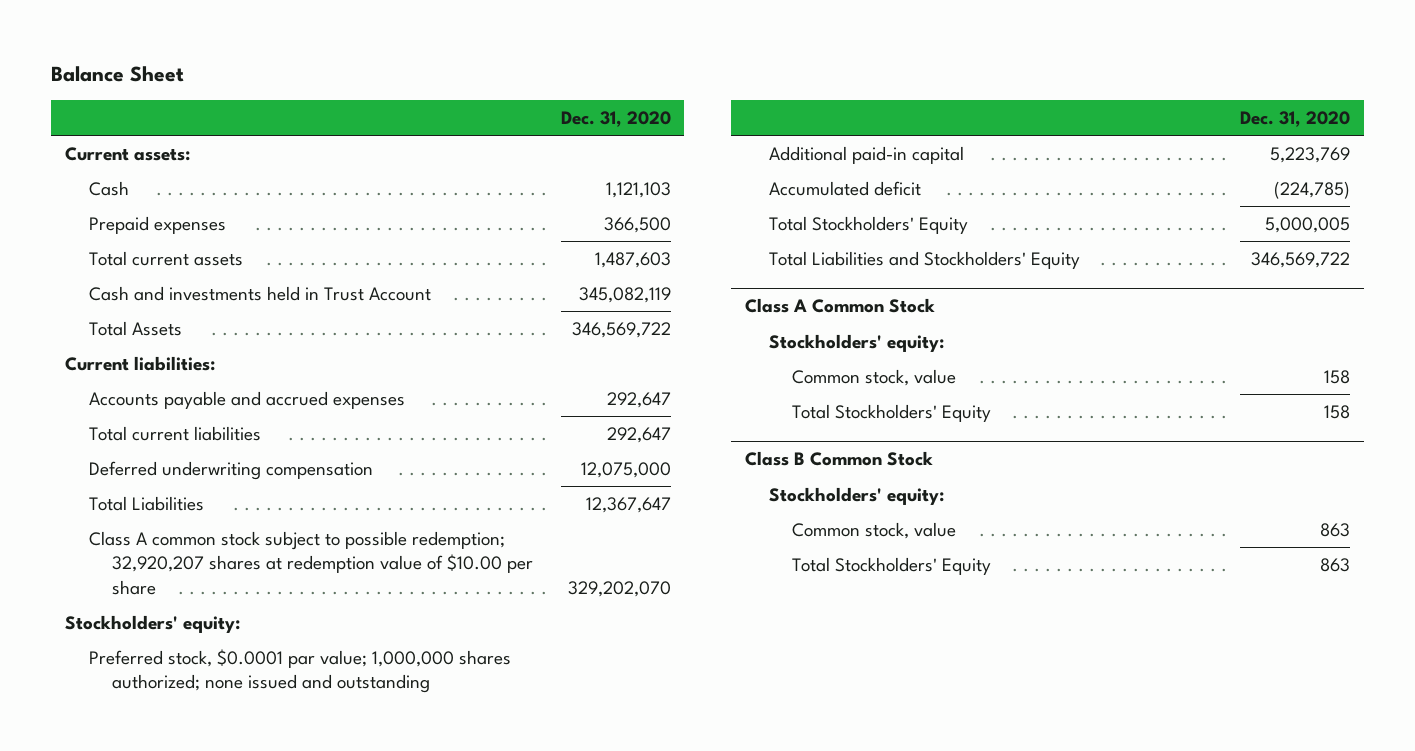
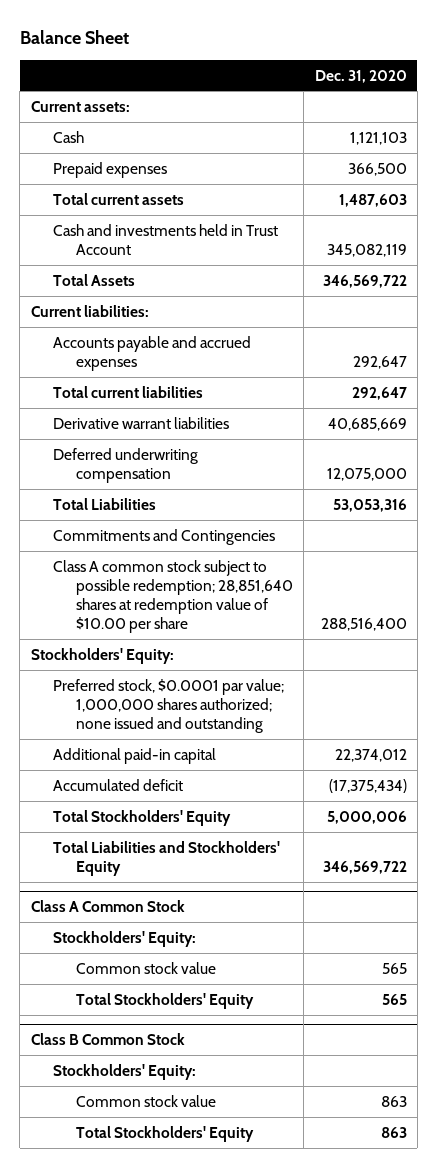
none -> [53,416,230,429] Derivative warrant liabilities
[585,496,671,513] 12,367,647 -> [332,498,407,512] 53,053,316
none -> [53,528,276,545] Commitments and Contingencies
[88,530,534,595] Class A common stock subject to possible redemption; 32,920,207 shares at redemption value of $10.00 per share -> [53,559,293,633] Class A common stock subject to possible redemption; 28,851,640 shares at redemption value of $10.00 per share
[567,580,671,597] 329,202,070 -> [320,617,407,631] 288,516,400
[64,614,240,633] Stockholders' equity: -> [30,647,174,664] Stockholders' Equity:
[1270,146,1351,163] 5,223,769 -> [334,748,407,762] 22,374,012
[1274,180,1351,199] (224,785) -> [328,778,407,793] (17,375,434)
[1265,216,1351,233] 5,000,005 -> [326,810,407,824] 5,000,006
[768,333,944,352] Stockholders' equity: -> [53,930,197,947] Stockholders' Equity:
[792,368,957,386] Common stock, value -> [75,961,216,974] Common stock value
[1324,369,1351,384] 158 -> [381,962,407,974] 565
[1324,404,1351,419] 158 -> [381,993,407,1005] 565
[768,486,944,505] Stockholders' equity: -> [53,1063,197,1080] Stockholders' Equity:
[792,521,957,539] Common stock, value -> [75,1094,216,1107] Common stock value

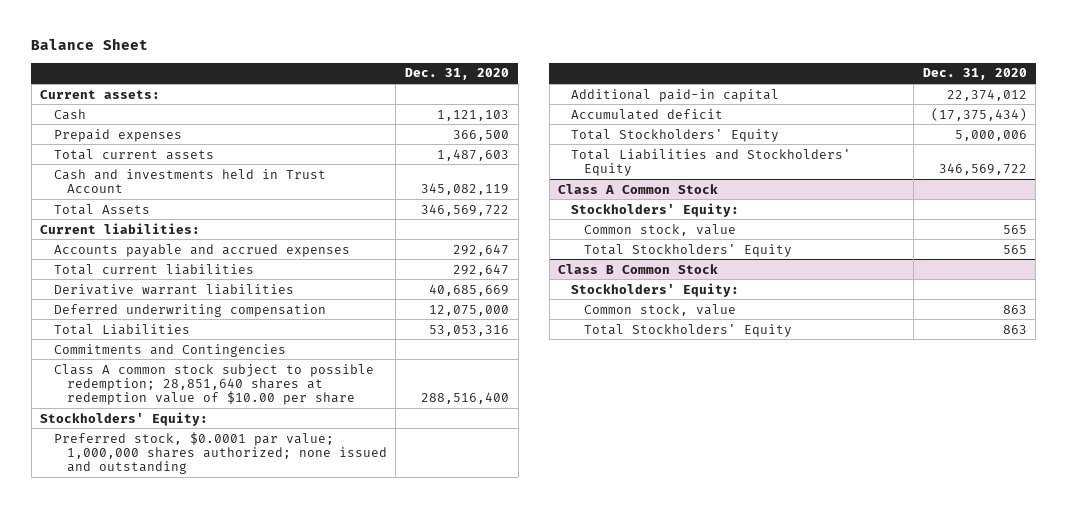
[75,961,216,974] Common stock value -> [584,223,737,236] Common stock, value
[75,1094,216,1107] Common stock value -> [584,303,737,316] Common stock, value

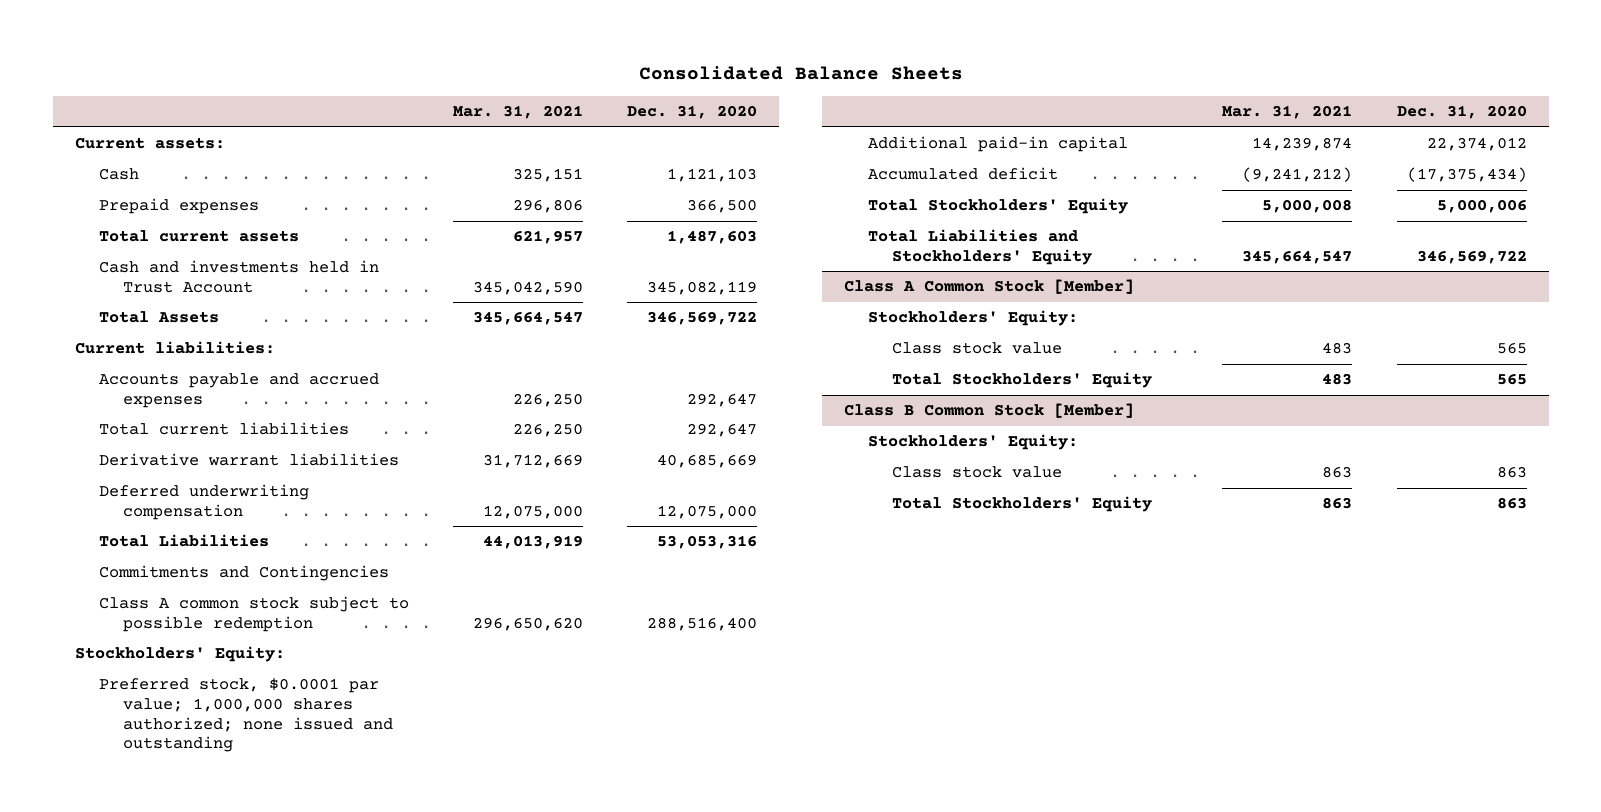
[31,38,149,51] Balance Sheet -> [638,65,963,80] Consolidated Balance Sheets
none -> [453,105,584,120] Mar. 31, 2021
[53,363,374,406] Class A common stock subject to possible redemption; 28,851,640 shares at redemption value of $10.00 per share -> [98,596,409,632] Class A common stock subject to possible redemption
[558,183,719,194] Class A Common Stock -> [843,279,1134,295] Class A Common Stock [Member]
[584,223,737,236] Common stock, value -> [892,342,1063,355] Class stock value
[558,263,719,274] Class B Common Stock -> [843,403,1134,419] Class B Common Stock [Member]
[584,303,737,316] Common stock, value -> [892,466,1063,479] Class stock value

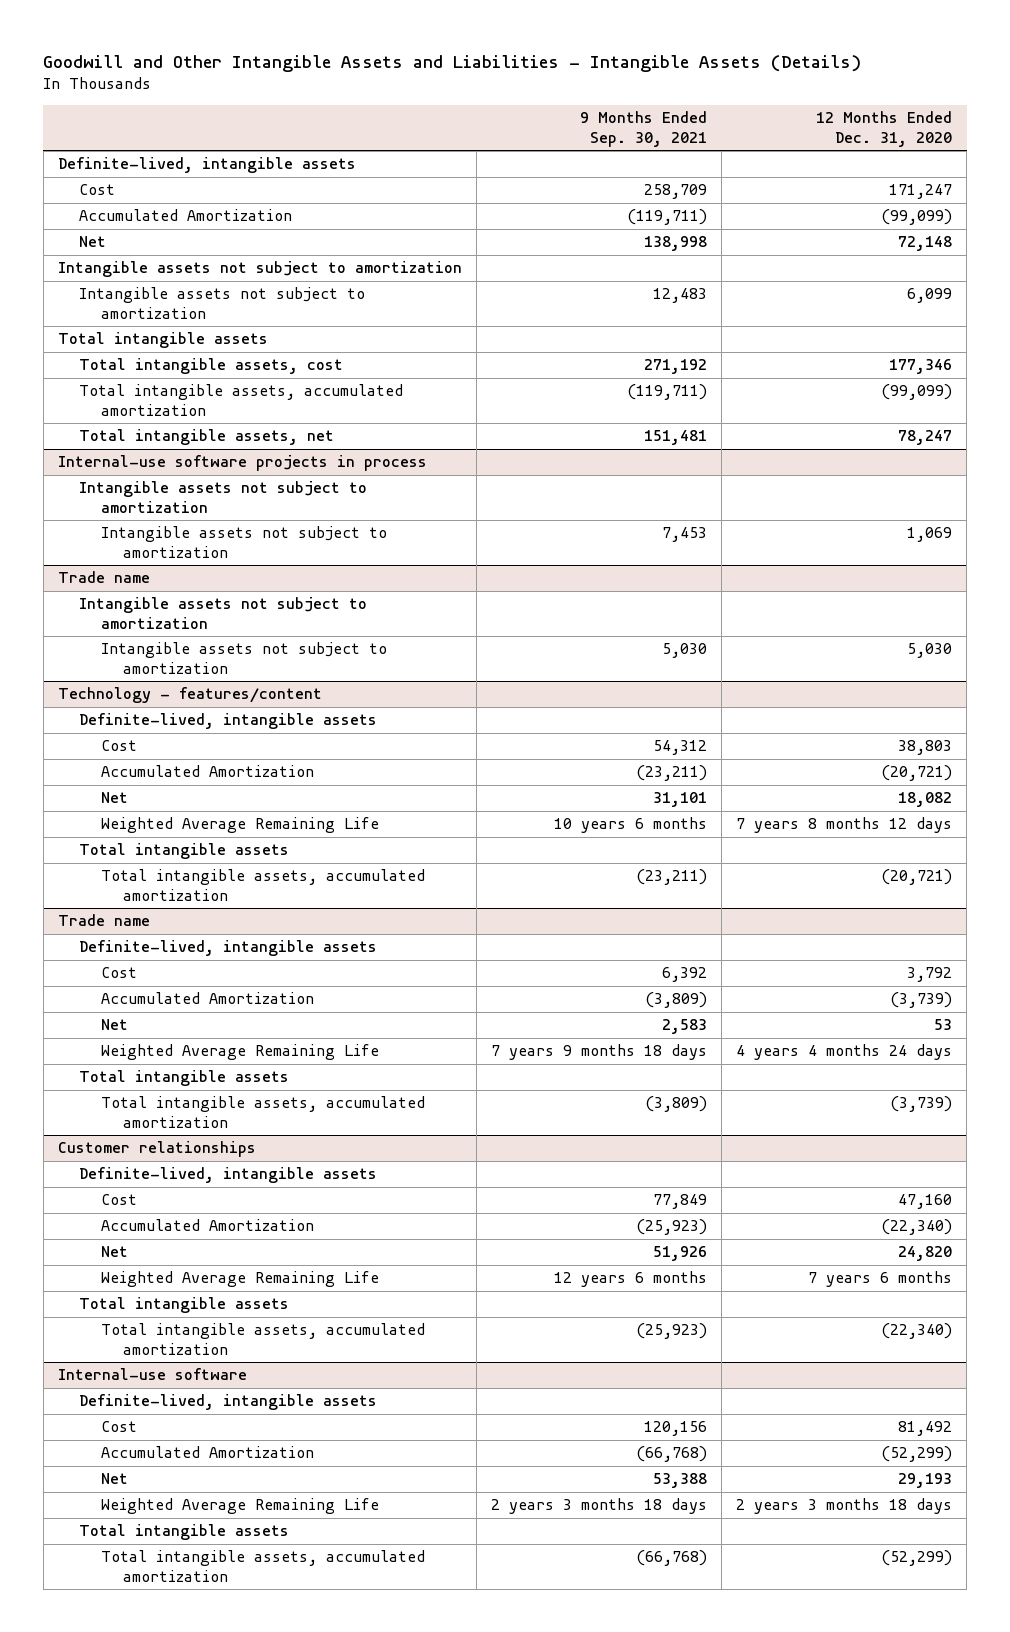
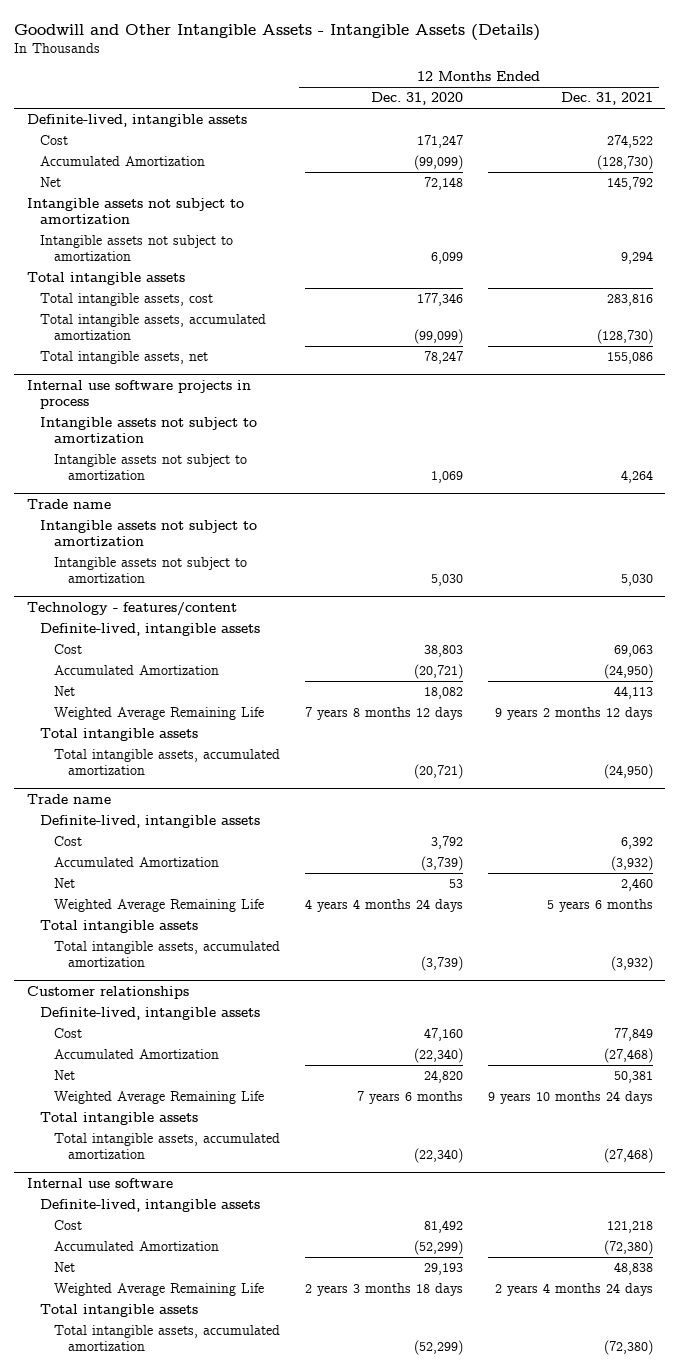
[43,54,862,72] Goodwill and Other Intangible Assets and Liabilities - Intangible Assets (Details) -> [14,23,541,41] Goodwill and Other Intangible Assets - Intangible Assets (Details)
[579,111,707,147] 9 Months Ended Sep. 30, 2021 -> none
none -> [560,92,653,106] Dec. 31, 2021
[57,455,427,472] Internal-use software projects in process -> [26,379,251,409] Internal use software projects in process
[57,1368,247,1381] Internal-use software -> [26,1177,173,1188] Internal use software

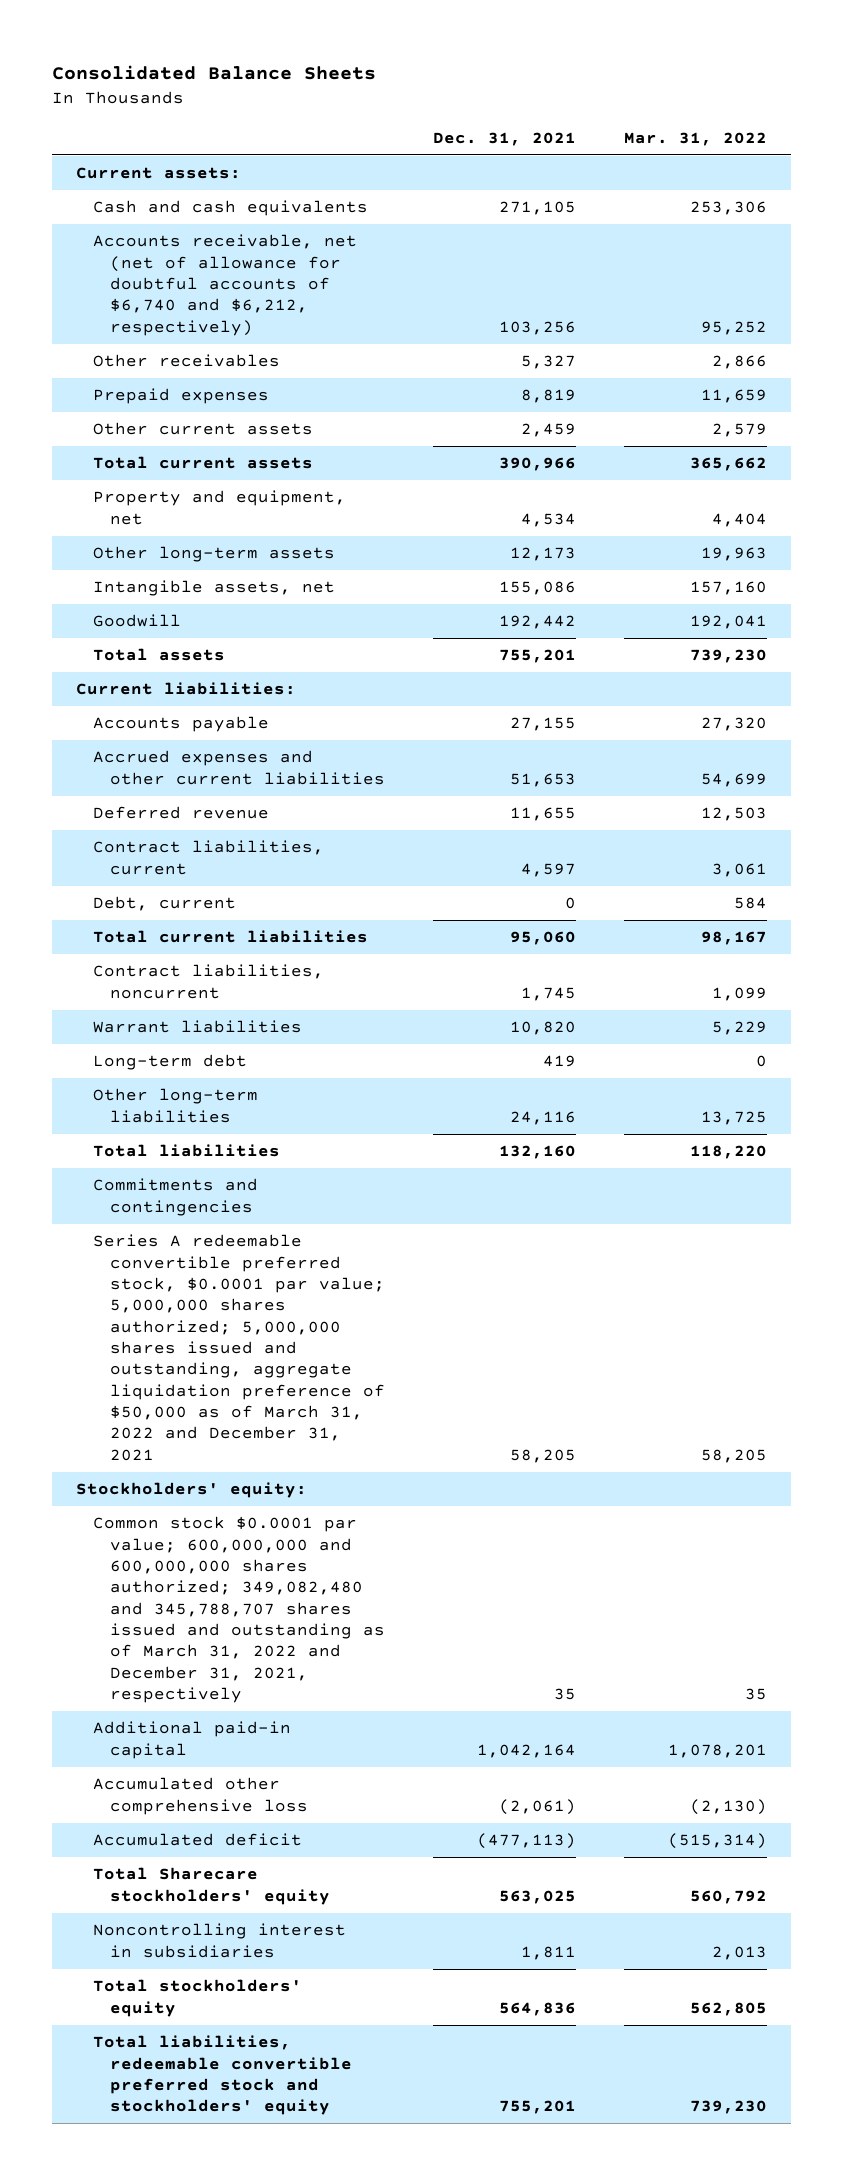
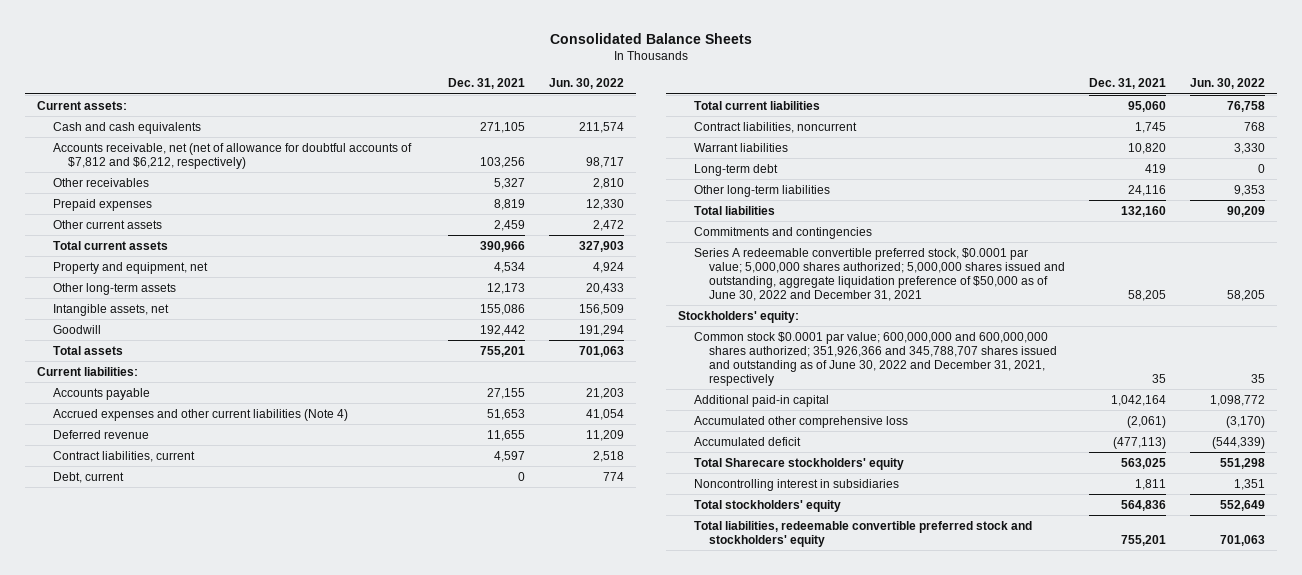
[623,131,767,146] Mar. 31, 2022 -> none
none -> [549,78,625,90] Jun. 30, 2022
[93,234,358,336] Accounts receivable, net (net of allowance for doubtful accounts of $6,740 and $6,212, respectively) -> [52,142,412,169] Accounts receivable, net (net of allowance for doubtful accounts of $7,812 and $6,212, respectively)
[93,750,386,785] Accrued expenses and other current liabilities -> [52,408,348,421] Accrued expenses and other current liabilities (Note 4)
[93,1234,386,1461] Series A redeemable convertible preferred stock, $0.0001 par value; 5,000,000 shares authorized; 5,000,000 shares issued and outstanding, aggregate liquidation preference of $50,000 as of March 31, 2022 and December 31, 2021 -> [693,247,1066,301] Series A redeemable convertible preferred stock, $0.0001 par value; 5,000,000 shares authorized; 5,000,000 shares issued and outstanding, aggregate liquidation preference of $50,000 as of June 30, 2022 and December 31, 2021
[93,1516,386,1704] Common stock $0.0001 par value; 600,000,000 and 600,000,000 shares authorized; 349,082,480 and 345,788,707 shares issued and outstanding as of March 31, 2022 and December 31, 2021, respectively -> [693,331,1058,386] Common stock $0.0001 par value; 600,000,000 and 600,000,000 shares authorized; 351,926,366 and 345,788,707 shares issued and outstanding as of June 30, 2022 and December 31, 2021, respectively

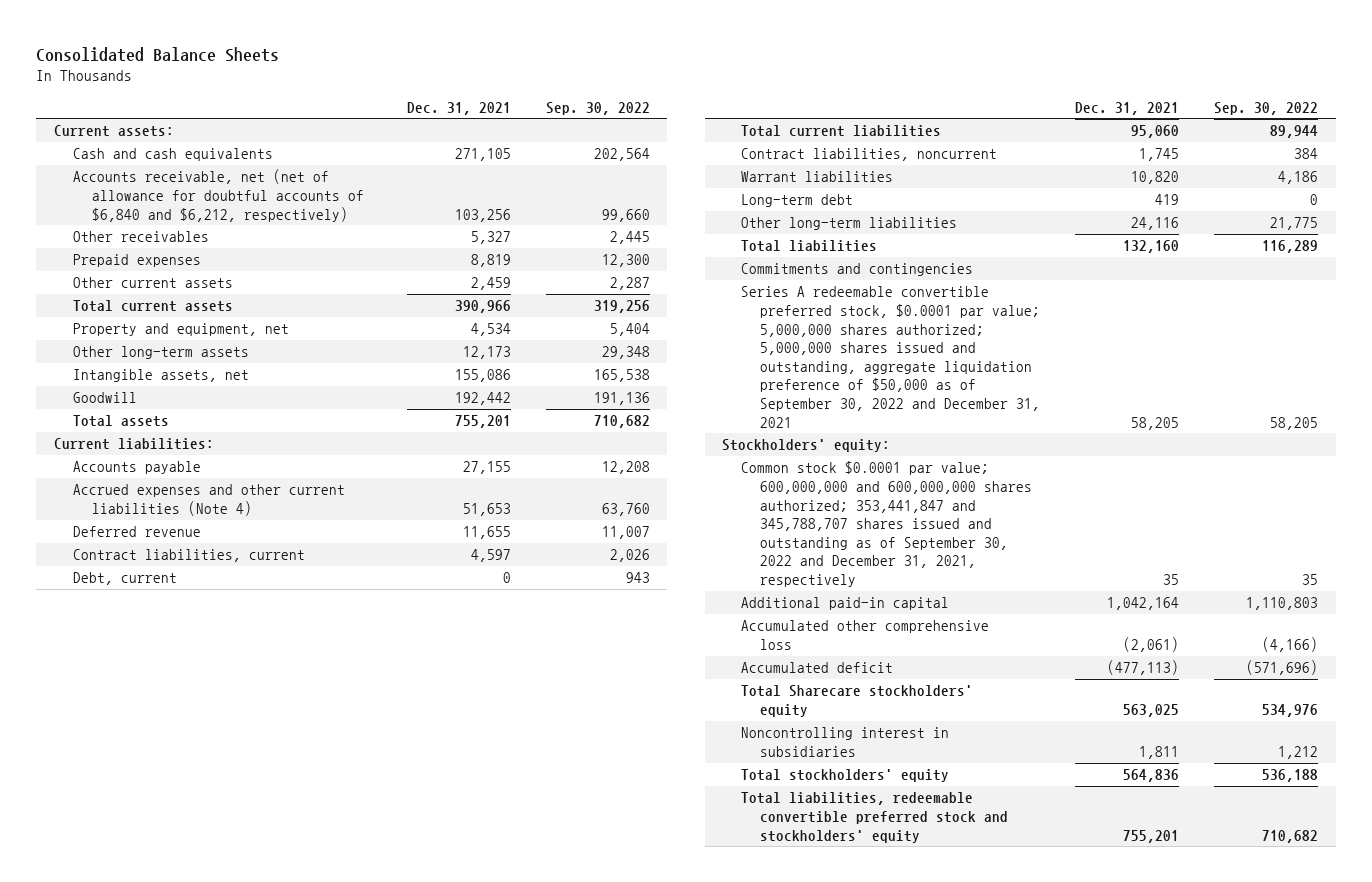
[549,78,625,90] Jun. 30, 2022 -> none
none -> [545,101,650,115] Sep. 30, 2022
[52,142,412,169] Accounts receivable, net (net of allowance for doubtful accounts of $7,812 and $6,212, respectively) -> [72,169,364,222] Accounts receivable, net (net of allowance for doubtful accounts of $6,840 and $6,212, respectively)
[693,247,1066,301] Series A redeemable convertible preferred stock, $0.0001 par value; 5,000,000 shares authorized; 5,000,000 shares issued and outstanding, aggregate liquidation preference of $50,000 as of June 30, 2022 and December 31, 2021 -> [741,286,1041,428] Series A redeemable convertible preferred stock, $0.0001 par value; 5,000,000 shares authorized; 5,000,000 shares issued and outstanding, aggregate liquidation preference of $50,000 as of September 30, 2022 and December 31, 2021
[693,331,1058,386] Common stock $0.0001 par value; 600,000,000 and 600,000,000 shares authorized; 351,926,366 and 345,788,707 shares issued and outstanding as of June 30, 2022 and December 31, 2021, respectively -> [741,461,1033,588] Common stock $0.0001 par value; 600,000,000 and 600,000,000 shares authorized; 353,441,847 and 345,788,707 shares issued and outstanding as of September 30, 2022 and December 31, 2021, respectively

